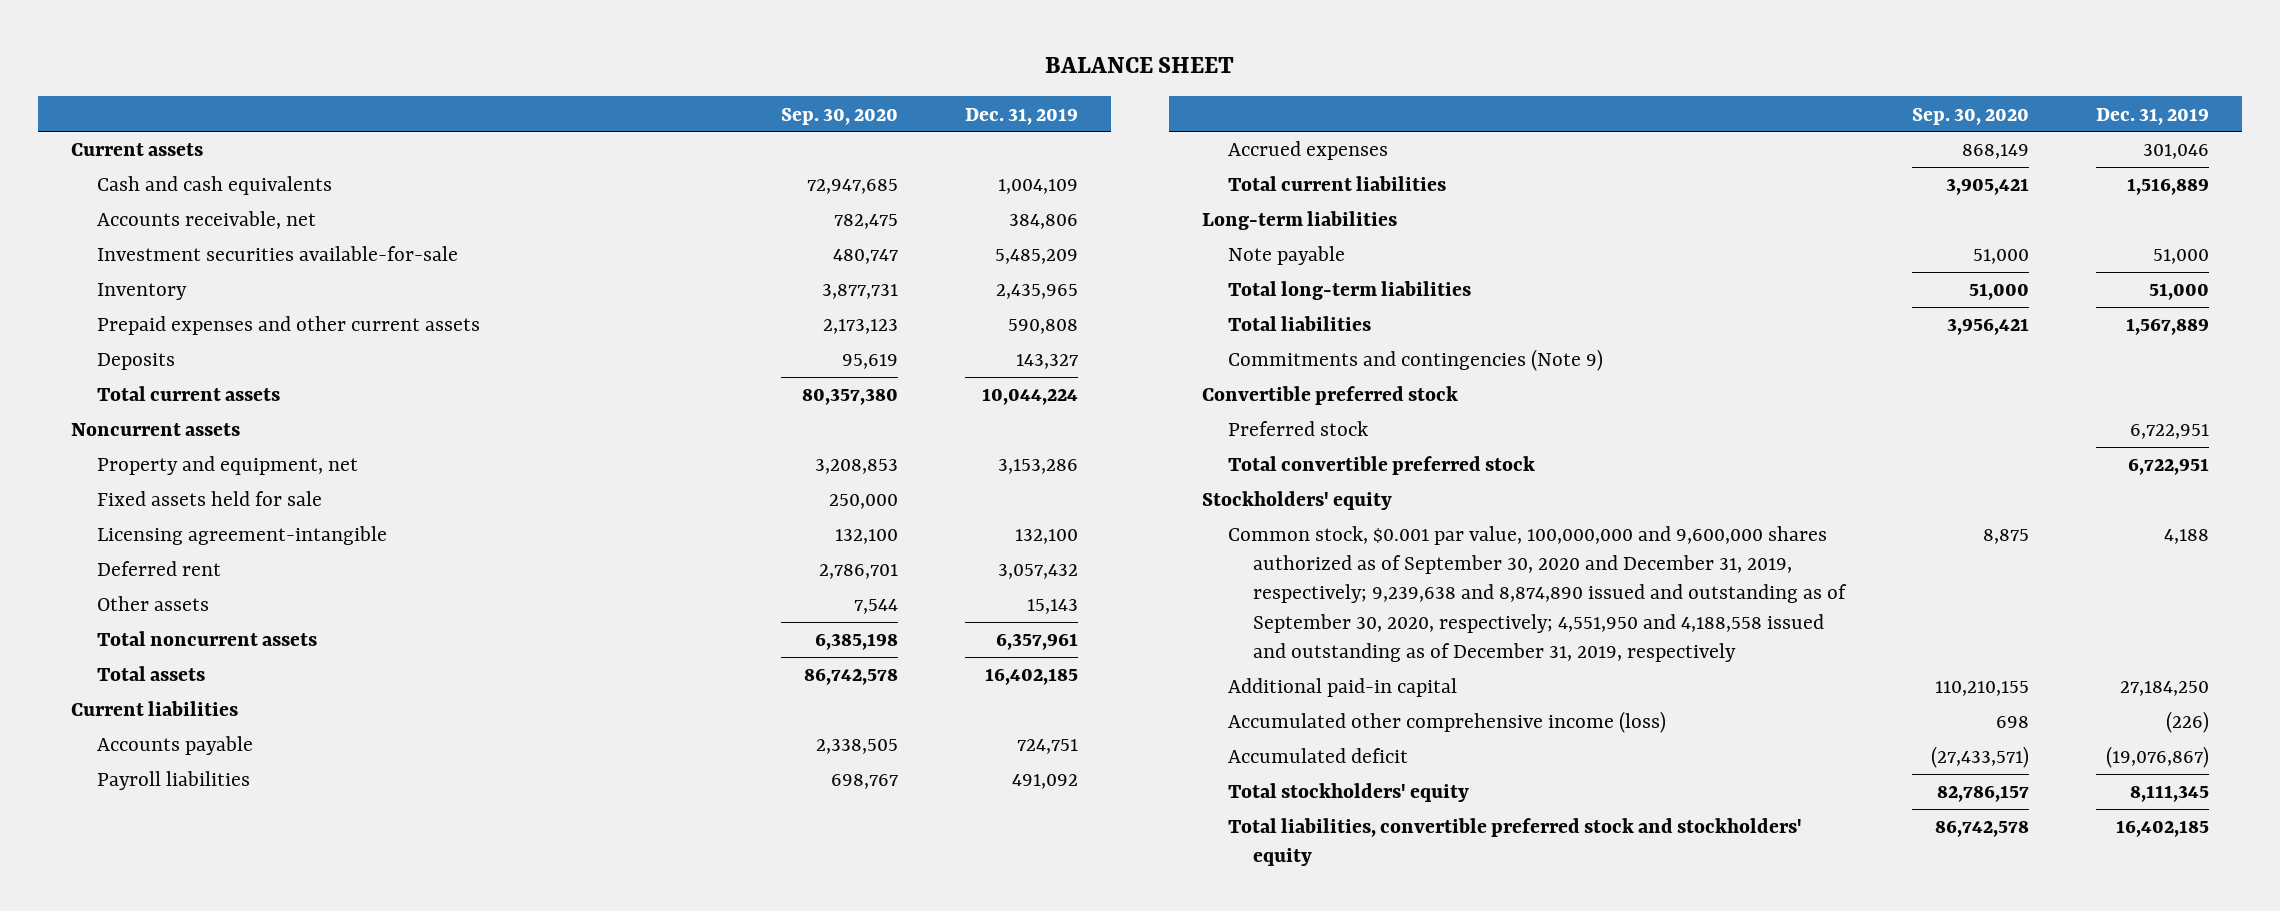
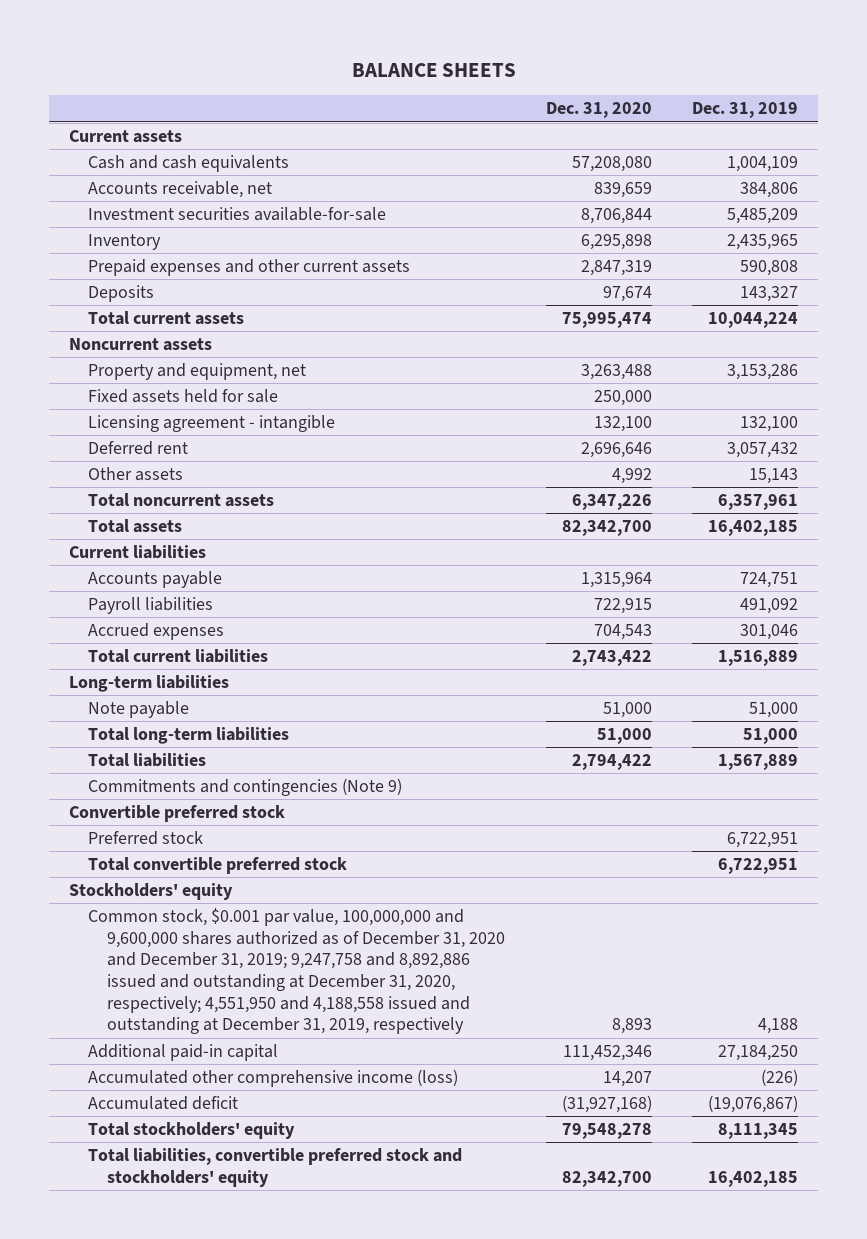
[1045,57,1235,74] BALANCE SHEET -> [351,63,516,78] BALANCE SHEETS
[781,107,899,125] Sep. 30, 2020 -> none
none -> [545,102,652,119] Dec. 31, 2020
[96,526,387,546] Licensing agreement-intangible -> [88,415,336,433] Licensing agreement - intangible
[1227,526,1848,662] Common stock, $0.001 par value, 100,000,000 and 9,600,000 shares authorized as of September 30, 2020 and December 31, 2019, respectively; 9,239,638 and 8,874,890 issued and outstanding as of September 30, 2020, respectively; 4,551,950 and 4,188,558 issued and outstanding as of December 31, 2019, respectively -> [88,908,506,1035] Common stock, $0.001 par value, 100,000,000 and 9,600,000 shares authorized as of December 31, 2020 and December 31, 2019; 9,247,758 and 8,892,886 issued and outstanding at December 31, 2020, respectively; 4,551,950 and 4,188,558 issued and outstanding at December 31, 2019, respectively

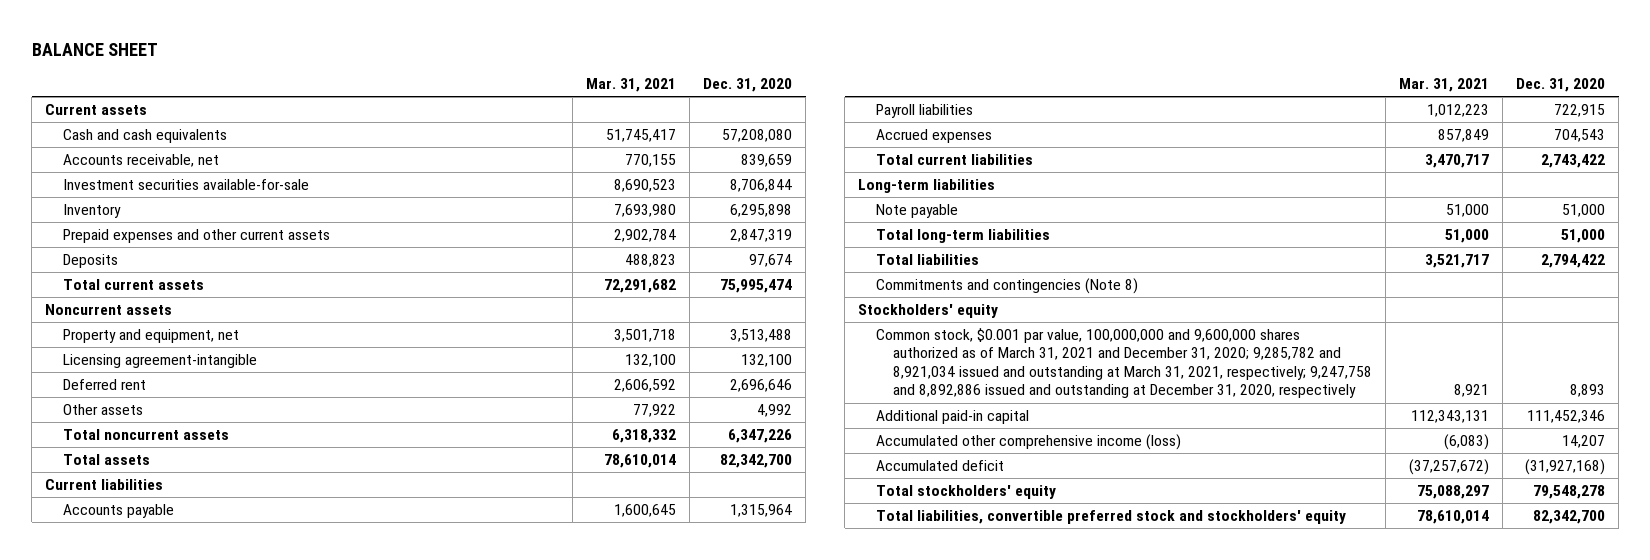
[351,63,516,78] BALANCE SHEETS -> [31,42,158,56] BALANCE SHEET
[692,102,799,119] Dec. 31, 2019 -> none
none -> [586,78,677,93] Mar. 31, 2021
[88,389,279,404] Fixed assets held for sale -> none
[580,364,652,381] 3,263,488 -> [730,329,793,343] 3,513,488
[88,415,336,433] Licensing agreement - intangible -> [62,354,257,369] Licensing agreement-intangible
[69,805,286,823] Convertible preferred stock -> none
[88,831,204,846] Preferred stock -> none
[88,857,348,875] Total convertible preferred stock -> none
[88,778,403,797] Commitments and contingencies (Note 9) -> [875,278,1138,295] Commitments and contingencies (Note 8)
[88,908,506,1035] Common stock, $0.001 par value, 100,000,000 and 9,600,000 shares authorized as of December 31, 2020 and December 31, 2019; 9,247,758 and 8,892,886 issued and outstanding at December 31, 2020, respectively; 4,551,950 and 4,188,558 issued and outstanding at December 31, 2019, respectively -> [875,328,1373,399] Common stock, $0.001 par value, 100,000,000 and 9,600,000 shares authorized as of March 31, 2021 and December 31, 2020; 9,285,782 and 8,921,034 issued and outstanding at March 31, 2021, respectively; 9,247,758 and 8,892,886 issued and outstanding at December 31, 2020, respectively

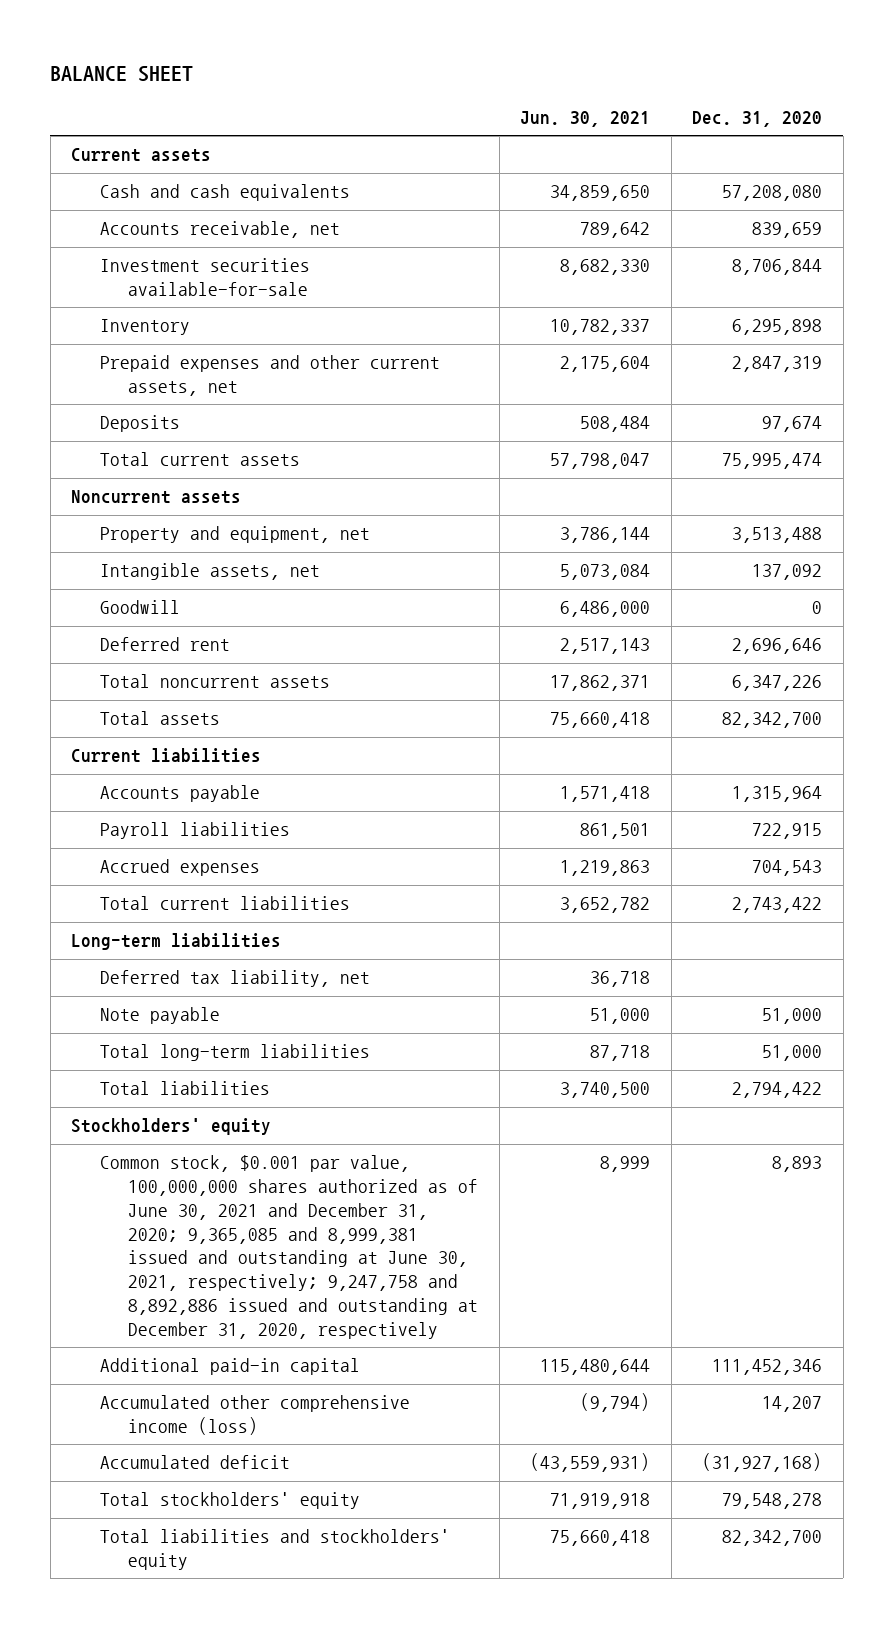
[586,78,677,93] Mar. 31, 2021 -> none
none -> [520,111,651,128] Jun. 30, 2021
[62,229,330,244] Prepaid expenses and other current assets -> [99,355,440,397] Prepaid expenses and other current assets, net
[62,354,257,369] Licensing agreement-intangible -> none
none -> [99,563,320,581] Intangible assets, net
none -> [99,600,180,615] Goodwill
[62,404,143,416] Other assets -> none
none -> [99,970,370,988] Deferred tax liability, net
[875,278,1138,295] Commitments and contingencies (Note 8) -> none
[875,328,1373,399] Common stock, $0.001 par value, 100,000,000 and 9,600,000 shares authorized as of March 31, 2021 and December 31, 2020; 9,285,782 and 8,921,034 issued and outstanding at March 31, 2021, respectively; 9,247,758 and 8,892,886 issued and outstanding at December 31, 2020, respectively -> [99,1155,479,1339] Common stock, $0.001 par value, 100,000,000 shares authorized as of June 30, 2021 and December 31, 2020; 9,365,085 and 8,999,381 issued and outstanding at June 30, 2021, respectively; 9,247,758 and 8,892,886 issued and outstanding at December 31, 2020, respectively
[875,510,1346,525] Total liabilities, convertible preferred stock and stockholders' equity -> [99,1529,450,1571] Total liabilities and stockholders' equity

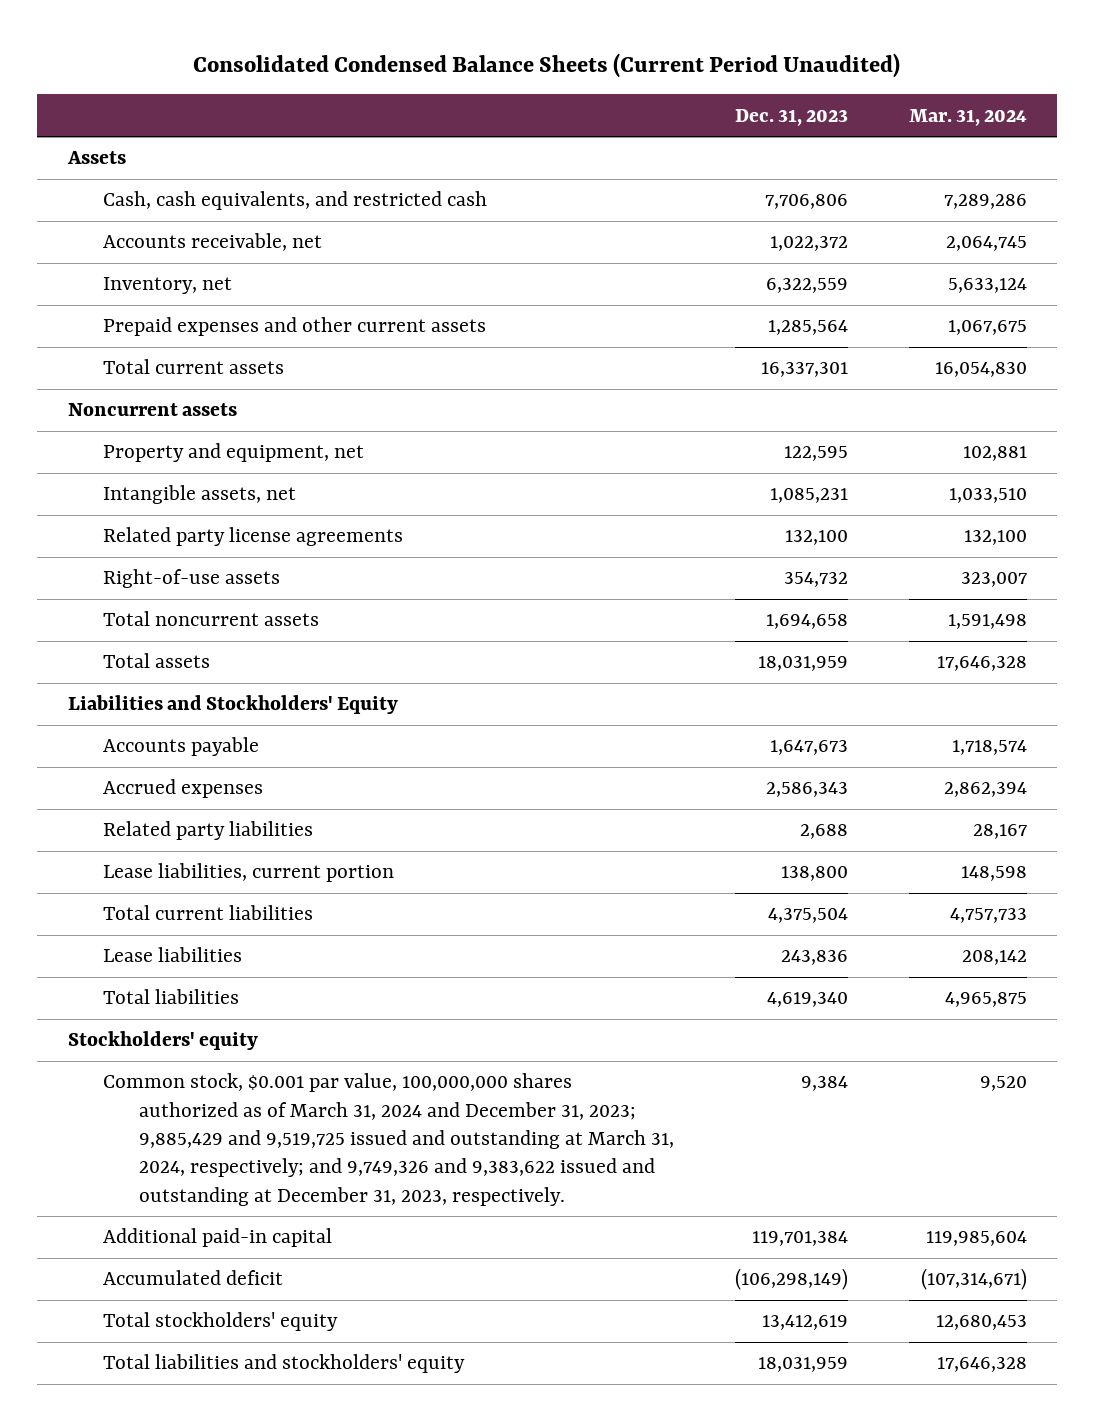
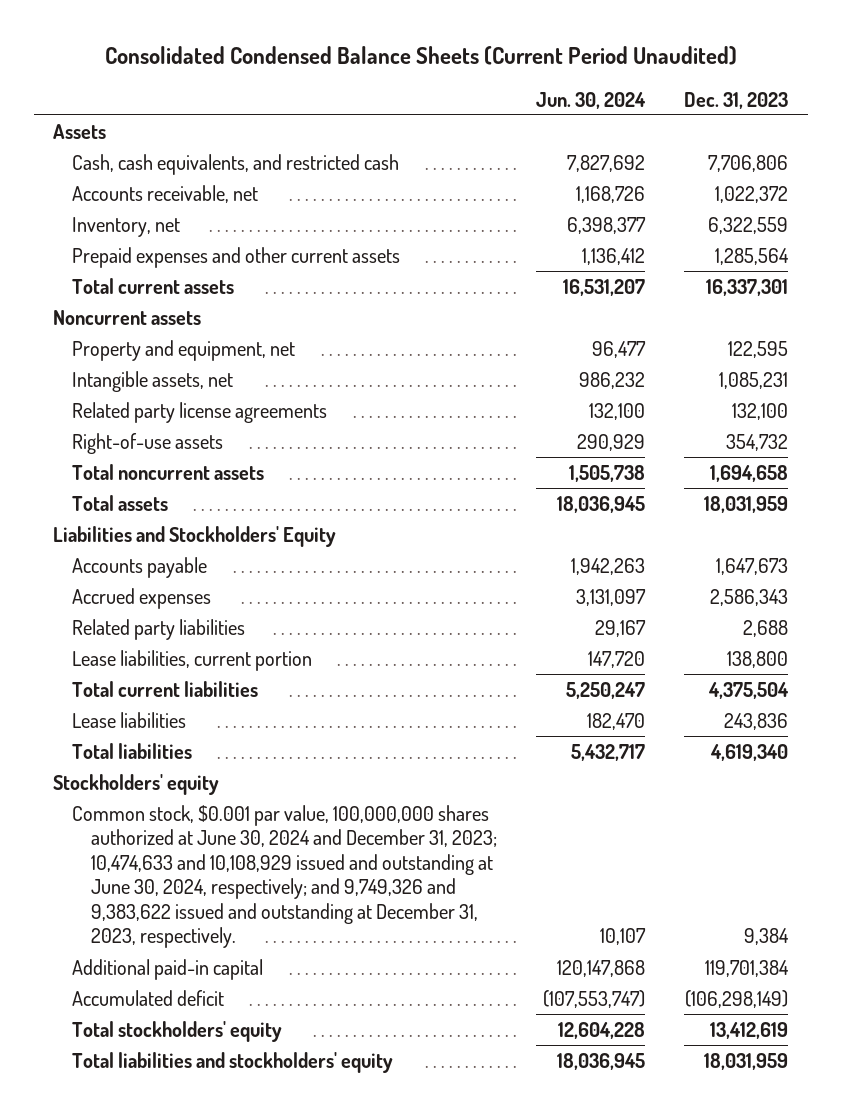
[908,108,1027,126] Mar. 31, 2024 -> none
none -> [536,91,647,109] Jun. 30, 2024
[103,1073,674,1206] Common stock, $0.001 par value, 100,000,000 shares authorized as of March 31, 2024 and December 31, 2023; 9,885,429 and 9,519,725 issued and outstanding at March 31, 2024, respectively; and 9,749,326 and 9,383,622 issued and outstanding at December 31, 2023, respectively. -> [72,804,498,949] Common stock, $0.001 par value, 100,000,000 shares authorized at June 30, 2024 and December 31, 2023; 10,474,633 and 10,108,929 issued and outstanding at June 30, 2024, respectively; and 9,749,326 and 9,383,622 issued and outstanding at December 31, 2023, respectively.

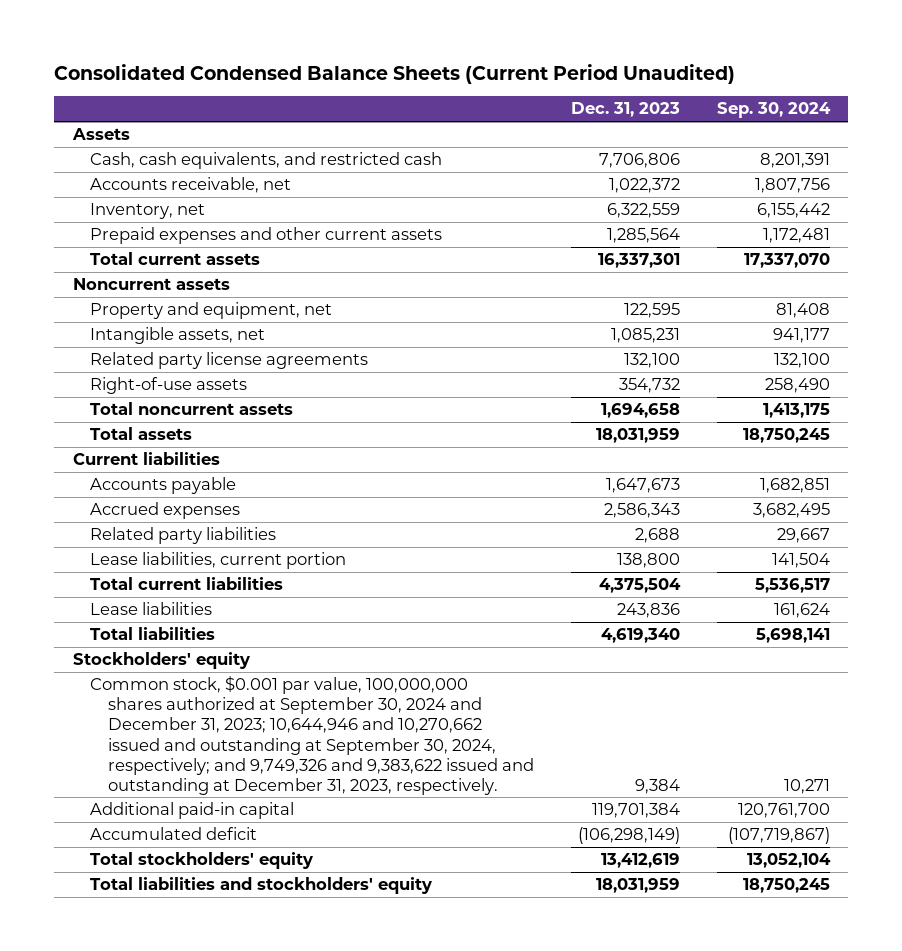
[536,91,647,109] Jun. 30, 2024 -> none
none -> [716,102,831,119] Sep. 30, 2024
[53,525,337,547] Liabilities and Stockholders' Equity -> none
none -> [72,452,220,466] Current liabilities
[72,804,498,949] Common stock, $0.001 par value, 100,000,000 shares authorized at June 30, 2024 and December 31, 2023; 10,474,633 and 10,108,929 issued and outstanding at June 30, 2024, respectively; and 9,749,326 and 9,383,622 issued and outstanding at December 31, 2023, respectively. -> [90,676,535,795] Common stock, $0.001 par value, 100,000,000 shares authorized at September 30, 2024 and December 31, 2023; 10,644,946 and 10,270,662 issued and outstanding at September 30, 2024, respectively; and 9,749,326 and 9,383,622 issued and outstanding at December 31, 2023, respectively.

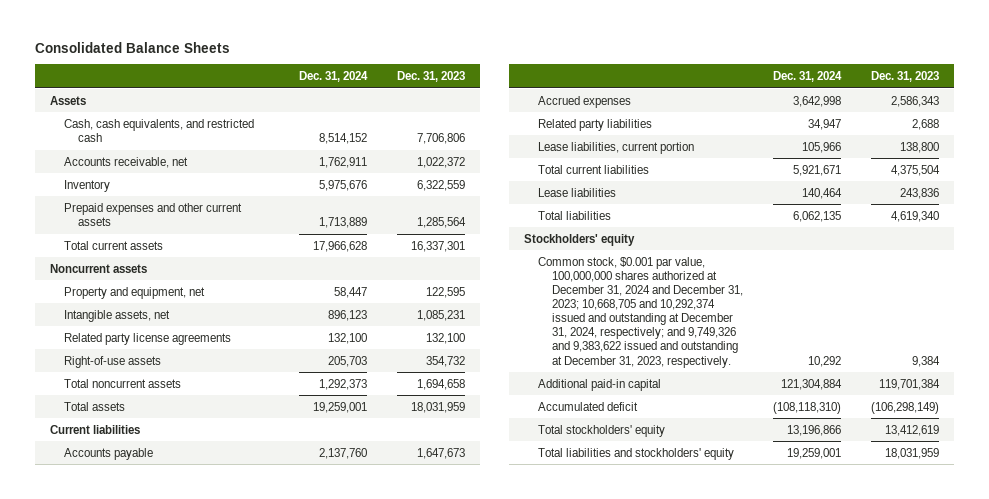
[54,63,736,84] Consolidated Condensed Balance Sheets (Current Period Unaudited) -> [34,41,230,53] Consolidated Balance Sheets
[716,102,831,119] Sep. 30, 2024 -> none
none -> [299,71,369,83] Dec. 31, 2024
[90,203,206,220] Inventory, net -> [64,179,111,192] Inventory
[90,676,535,795] Common stock, $0.001 par value, 100,000,000 shares authorized at September 30, 2024 and December 31, 2023; 10,644,946 and 10,270,662 issued and outstanding at September 30, 2024, respectively; and 9,749,326 and 9,383,622 issued and outstanding at December 31, 2023, respectively. -> [538,256,744,368] Common stock, $0.001 par value, 100,000,000 shares authorized at December 31, 2024 and December 31, 2023; 10,668,705 and 10,292,374 issued and outstanding at December 31, 2024, respectively; and 9,749,326 and 9,383,622 issued and outstanding at December 31, 2023, respectively.

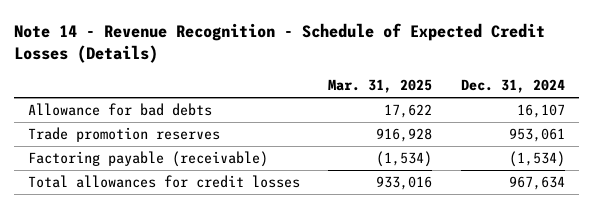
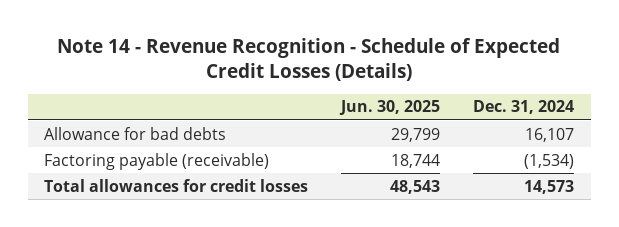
[328,79,433,94] Mar. 31, 2025 -> none
none -> [339,100,441,116] Jun. 30, 2025
[28,126,221,142] Trade promotion reserves -> none
[508,175,565,190] 967,634 -> [524,179,575,194] 14,573

